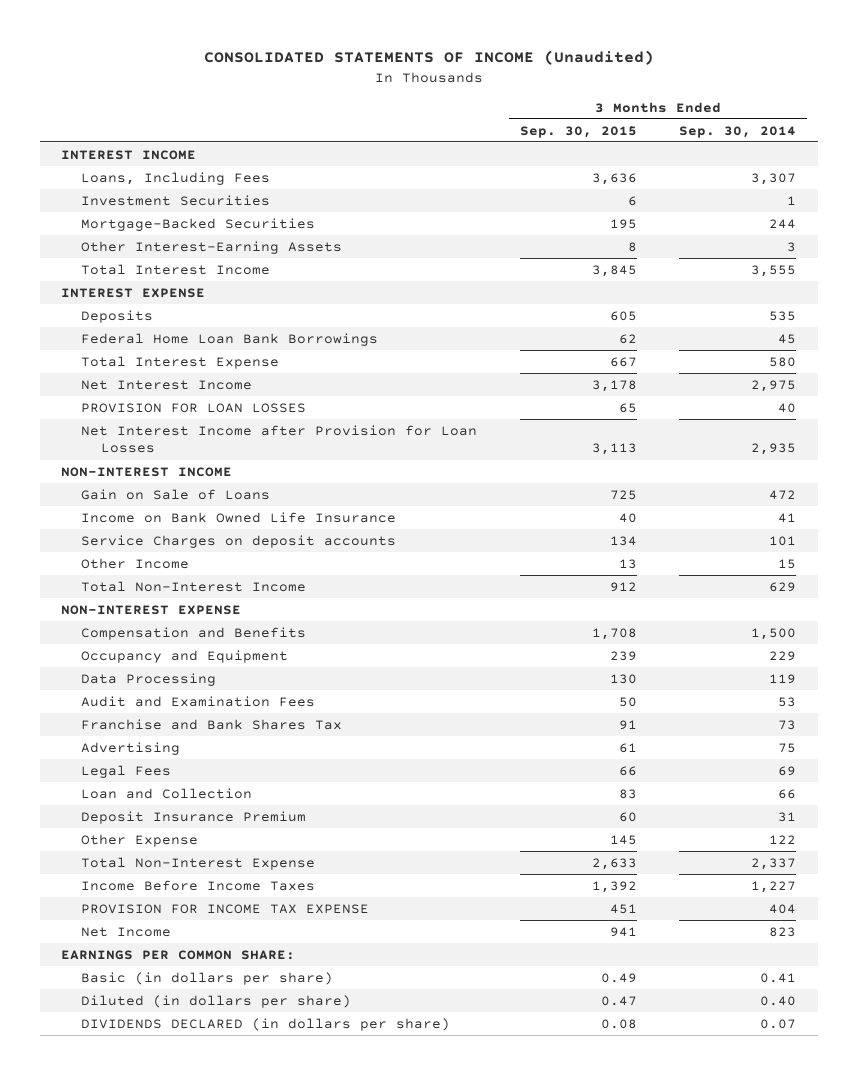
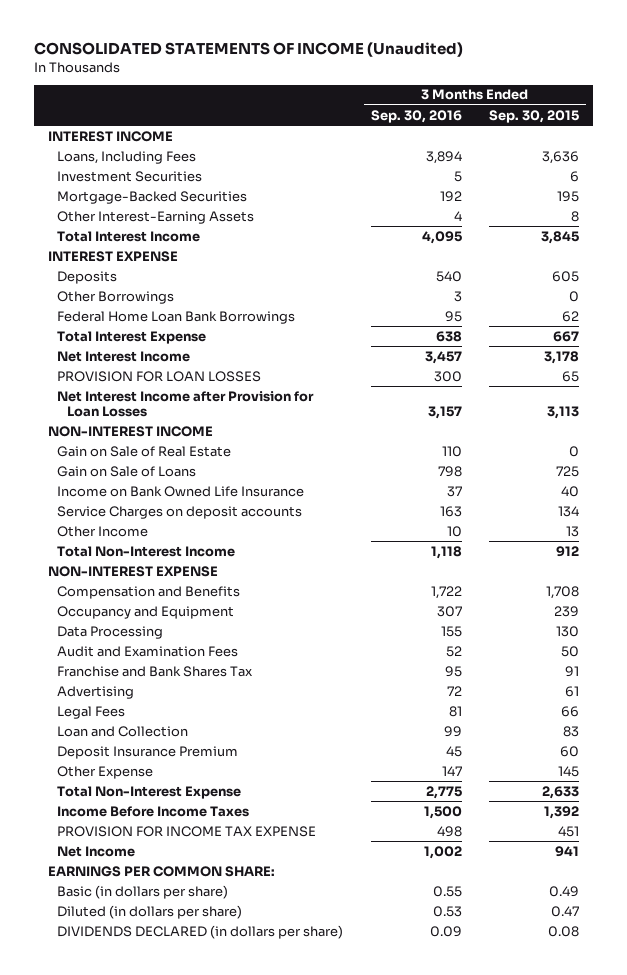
[679,125,797,138] Sep. 30, 2014 -> none
none -> [370,109,462,123] Sep. 30, 2016
none -> [57,290,175,304] Other Borrowings
none -> [57,445,232,457] Gain on Sale of Real Estate

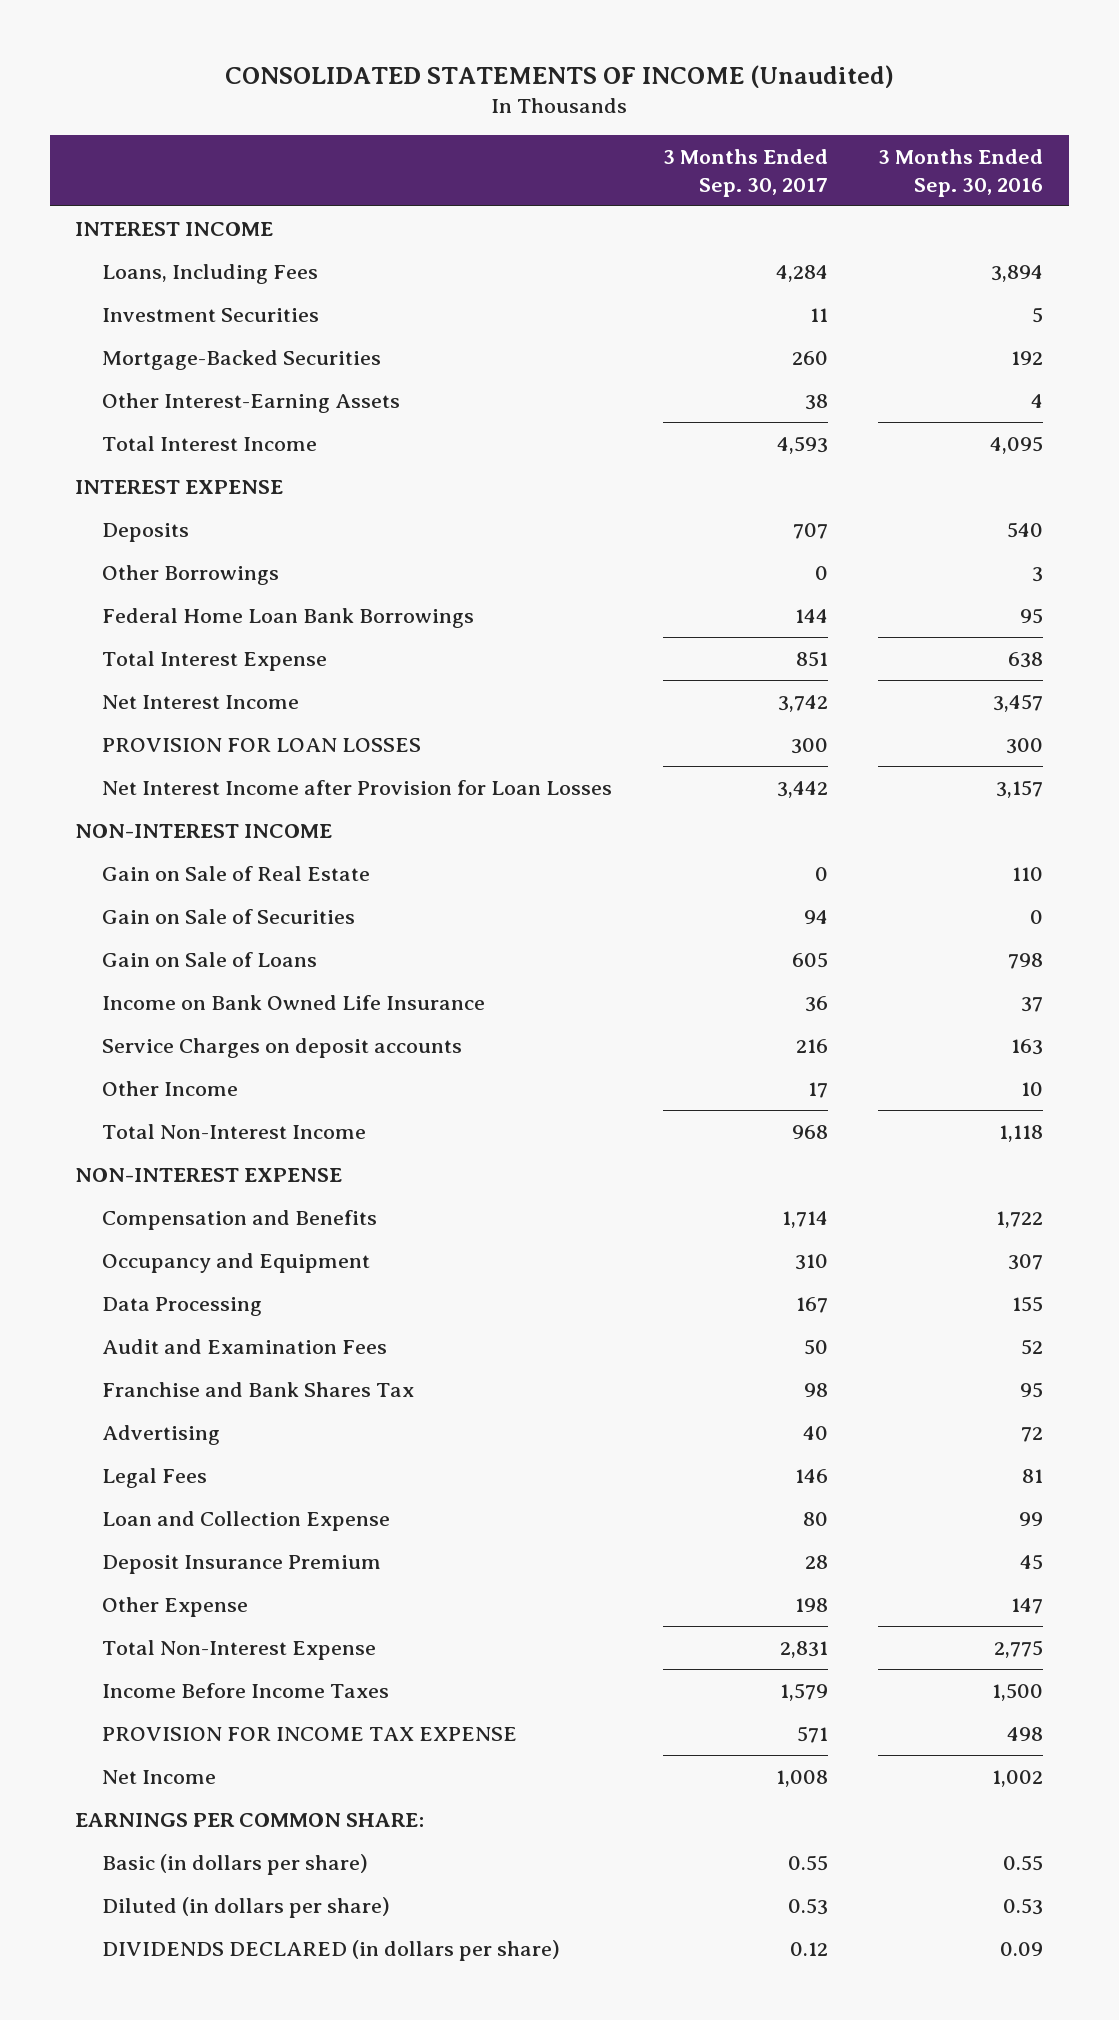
[489,109,580,123] Sep. 30, 2015 -> none
none -> [662,149,828,197] 3 Months Ended Sep. 30, 2017
none -> [102,909,356,925] Gain on Sale of Securities
[57,725,189,737] Loan and Collection -> [102,1511,391,1532] Loan and Collection Expense

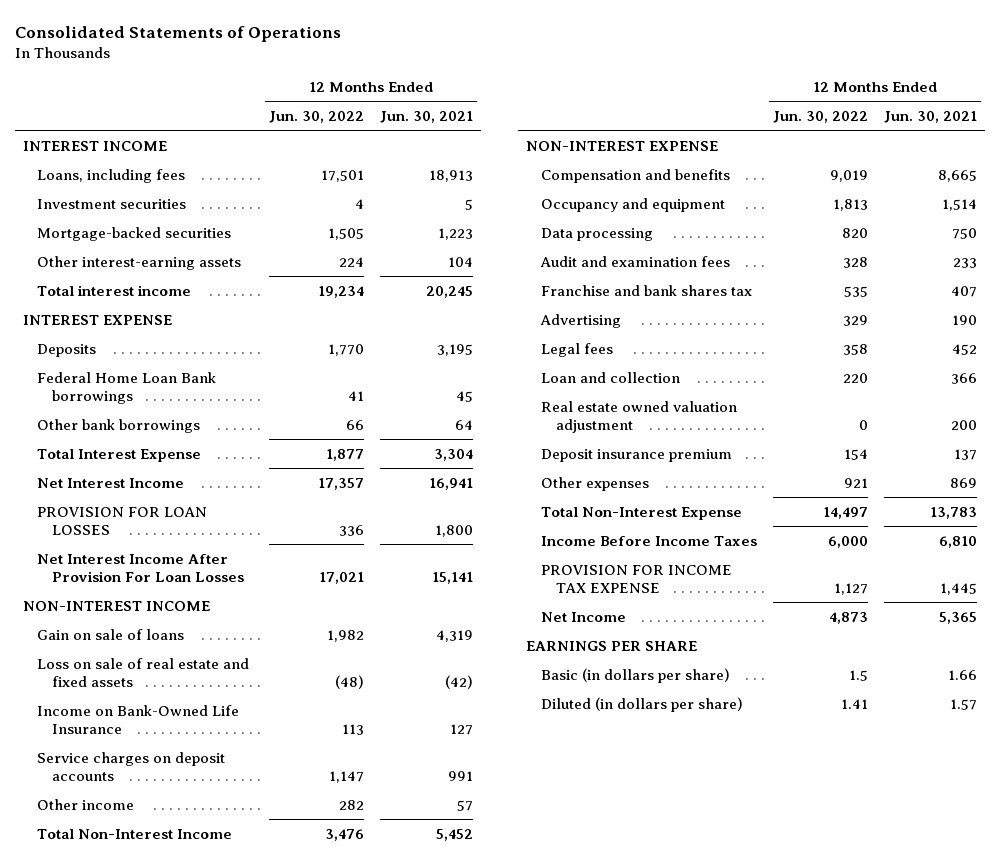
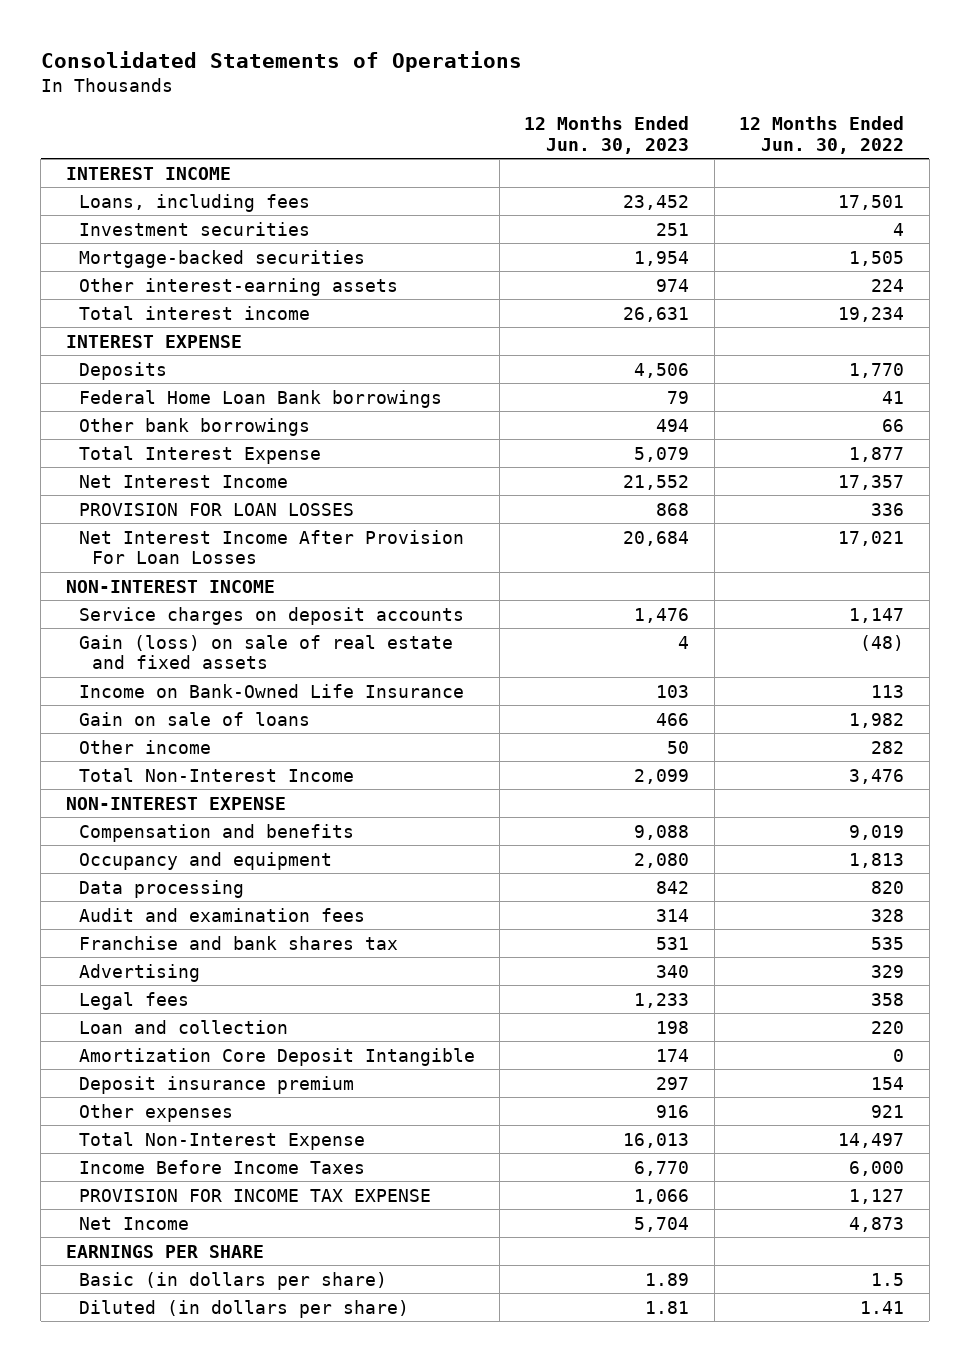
[380,110,474,123] Jun. 30, 2021 -> none
none -> [524,116,690,154] 12 Months Ended Jun. 30, 2023
[37,657,250,687] Loss on sale of real estate and fixed assets -> none
none -> [78,634,453,670] Gain (loss) on sale of real estate and fixed assets
[37,704,240,734] Income on Bank-Owned Life Insurance -> [78,683,464,698] Income on Bank-Owned Life Insurance
[37,628,185,640] Gain on sale of loans -> [78,711,310,726] Gain on sale of loans
[541,400,738,433] Real estate owned valuation adjustment -> none
none -> [78,1047,475,1066] Amortization Core Deposit Intangible

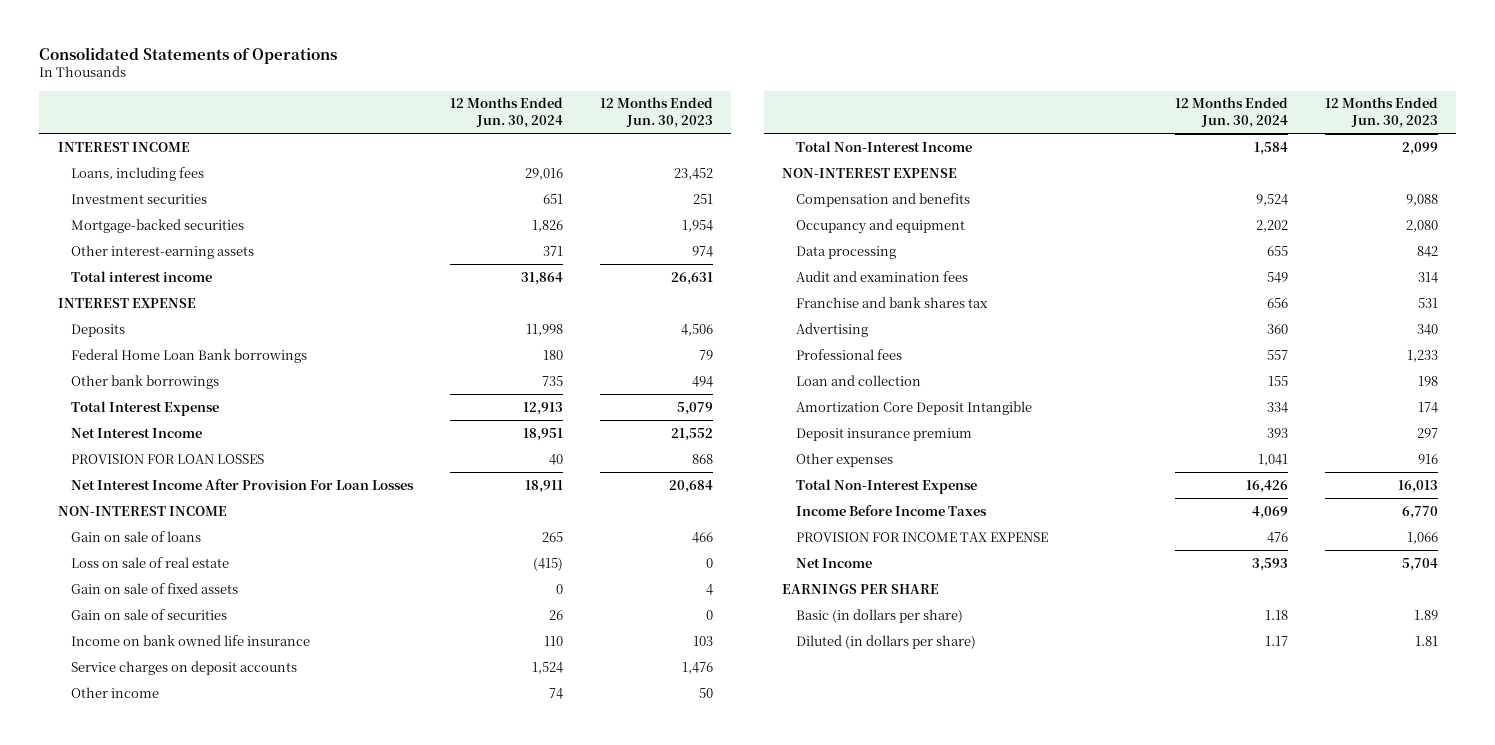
[739,116,905,154] 12 Months Ended Jun. 30, 2022 -> none
none -> [449,97,563,128] 12 Months Ended Jun. 30, 2024
[78,634,453,670] Gain (loss) on sale of real estate and fixed assets -> none
[78,683,464,698] Income on Bank-Owned Life Insurance -> none
none -> [71,556,230,568] Loss on sale of real estate
none -> [71,582,239,594] Gain on sale of fixed assets
none -> [71,608,228,620] Gain on sale of securities
none -> [71,634,311,646] Income on bank owned life insurance
[78,606,464,625] Service charges on deposit accounts -> [71,660,298,675] Service charges on deposit accounts
[78,991,189,1010] Legal fees -> [796,348,903,360] Professional fees

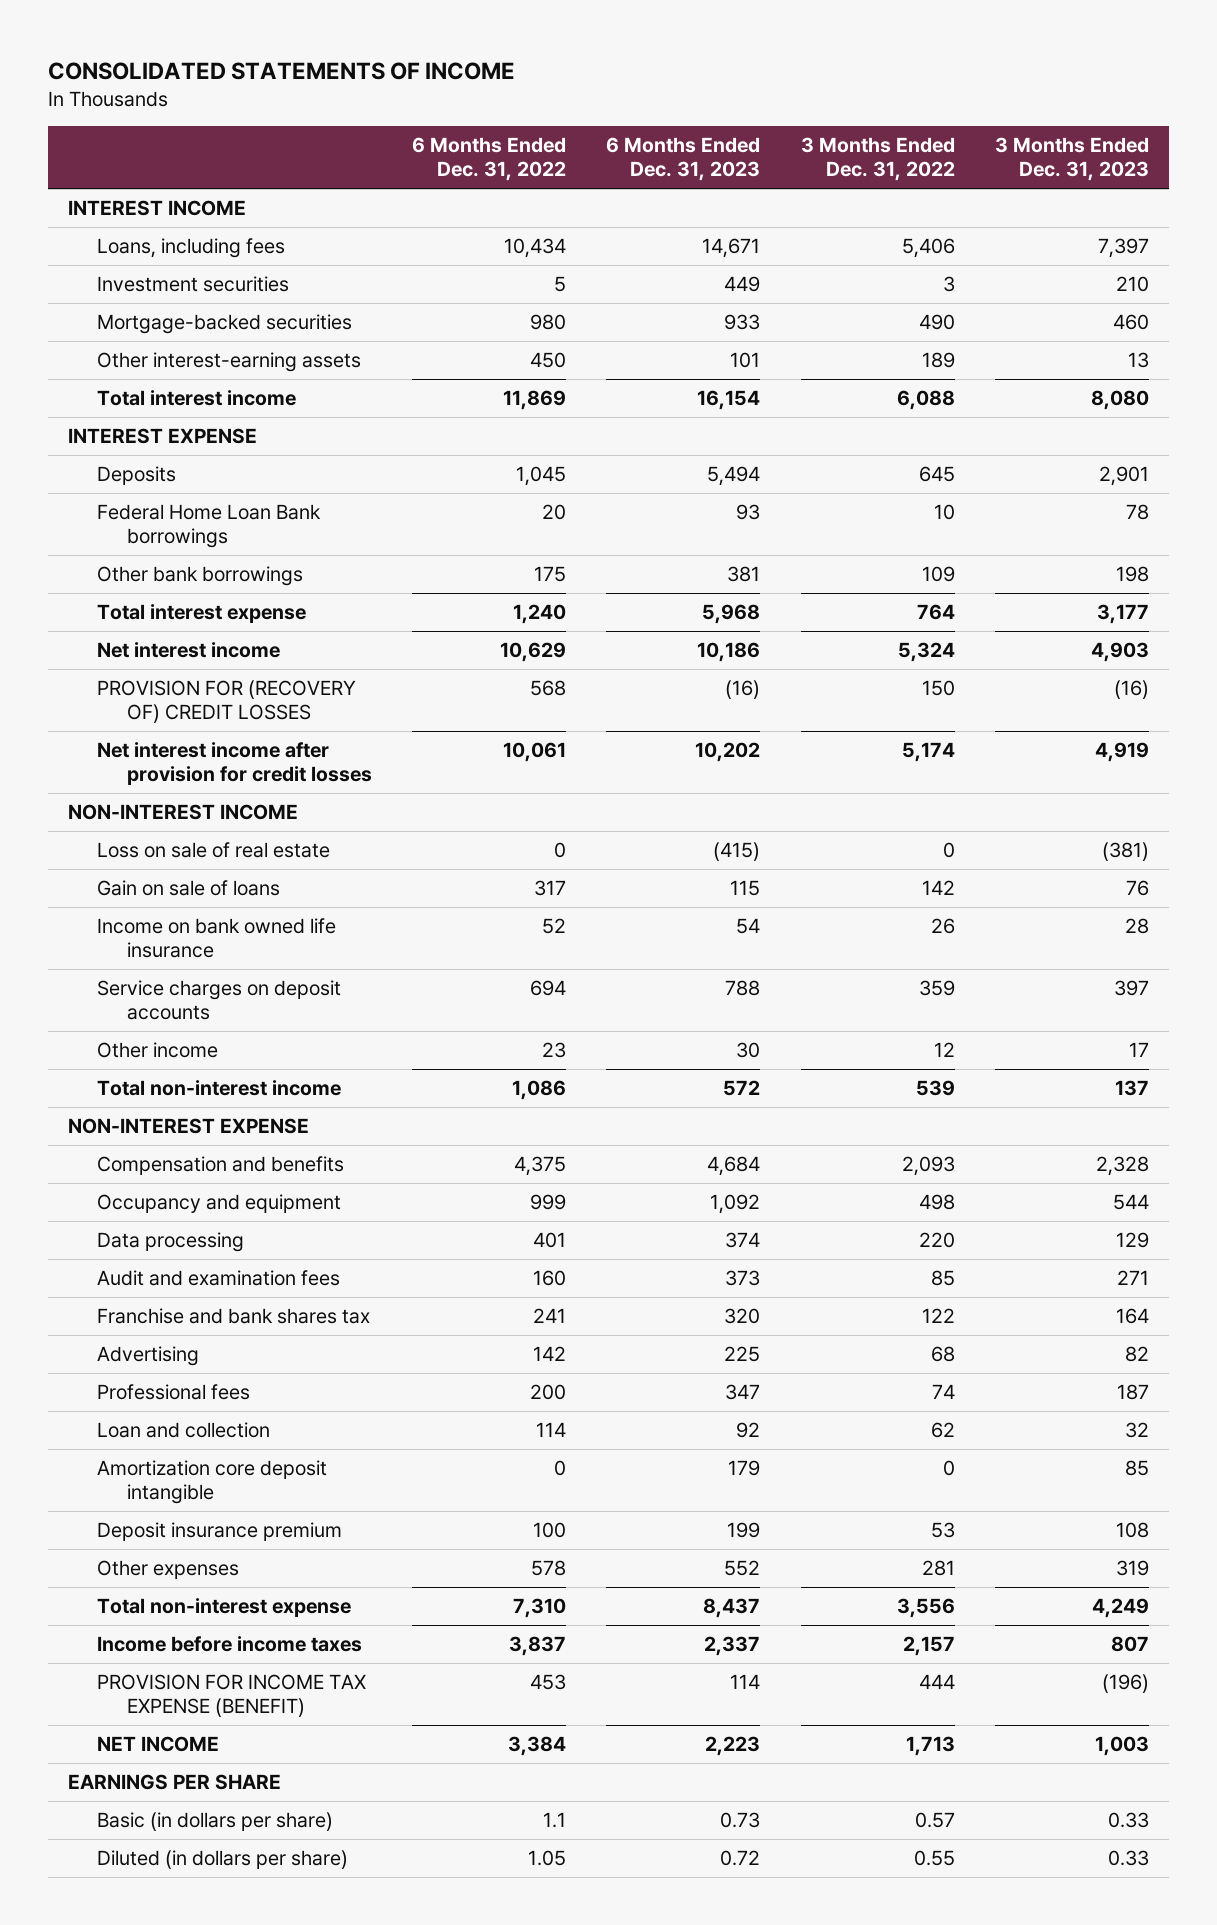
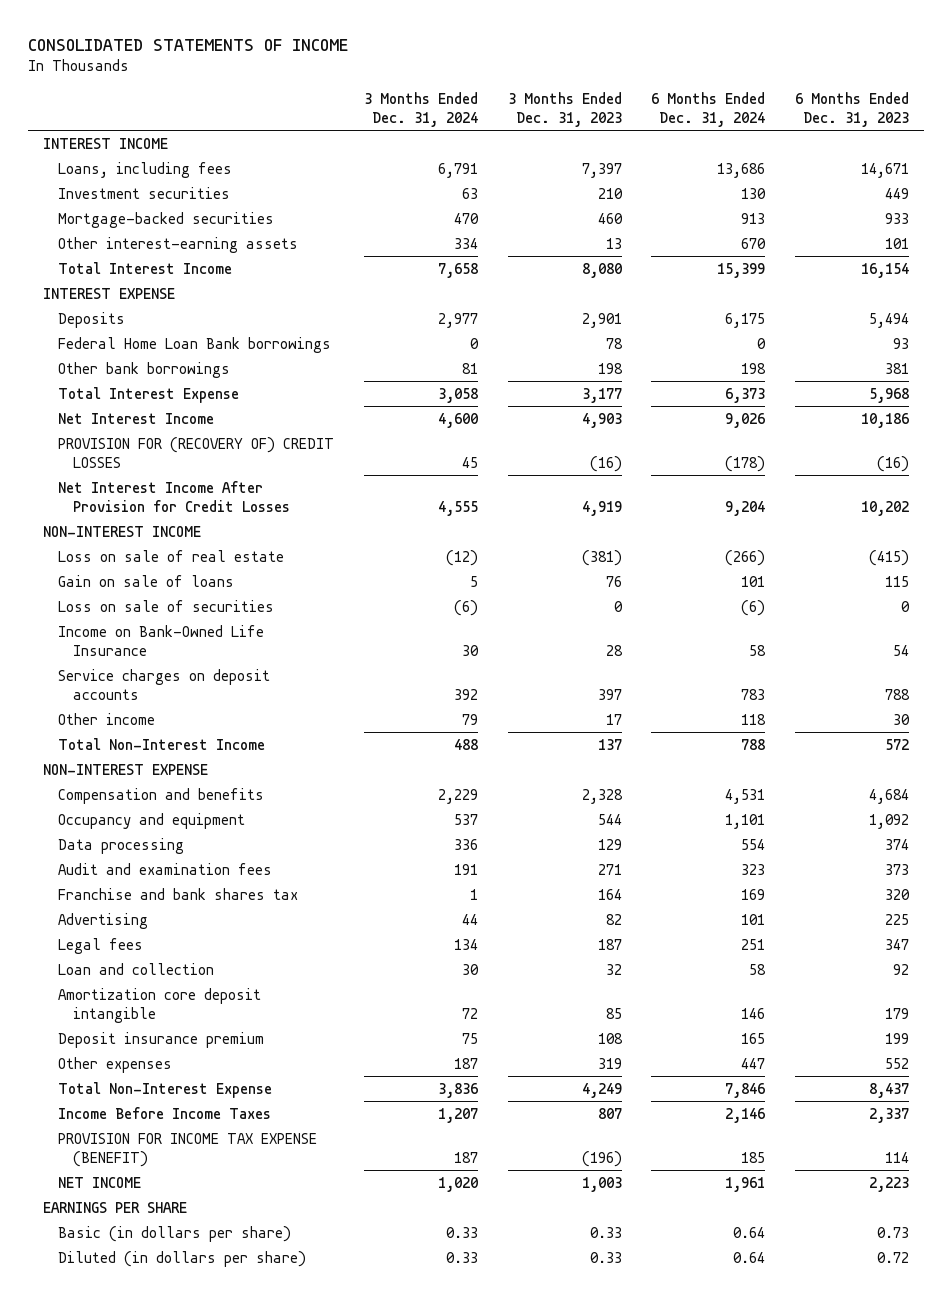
[411,137,566,182] 6 Months Ended Dec. 31, 2022 -> none
[800,137,955,182] 3 Months Ended Dec. 31, 2022 -> none
none -> [363,91,478,127] 3 Months Ended Dec. 31, 2024
none -> [651,91,766,127] 6 Months Ended Dec. 31, 2024
[97,390,297,407] Total interest income -> [57,261,232,274] Total Interest Income
[97,604,307,624] Total interest expense -> [57,386,239,403] Total Interest Expense
[97,642,281,659] Net interest income -> [57,412,214,424] Net Interest Income
[97,742,372,786] Net interest income after provision for credit losses -> [57,480,290,512] Net Interest Income After Provision for Credit Losses
none -> [57,599,274,612] Loss on sale of securities
[97,918,337,959] Income on bank owned life insurance -> [57,624,264,656] Income on Bank-Owned Life Insurance
[97,1080,342,1097] Total non-interest income -> [57,737,265,750] Total Non-Interest Income
[97,1384,251,1401] Professional fees -> [57,937,143,954] Legal fees
[97,1598,352,1618] Total non-interest expense -> [57,1081,272,1098] Total Non-Interest Expense
[97,1636,363,1653] Income before income taxes -> [57,1106,271,1119] Income Before Income Taxes

